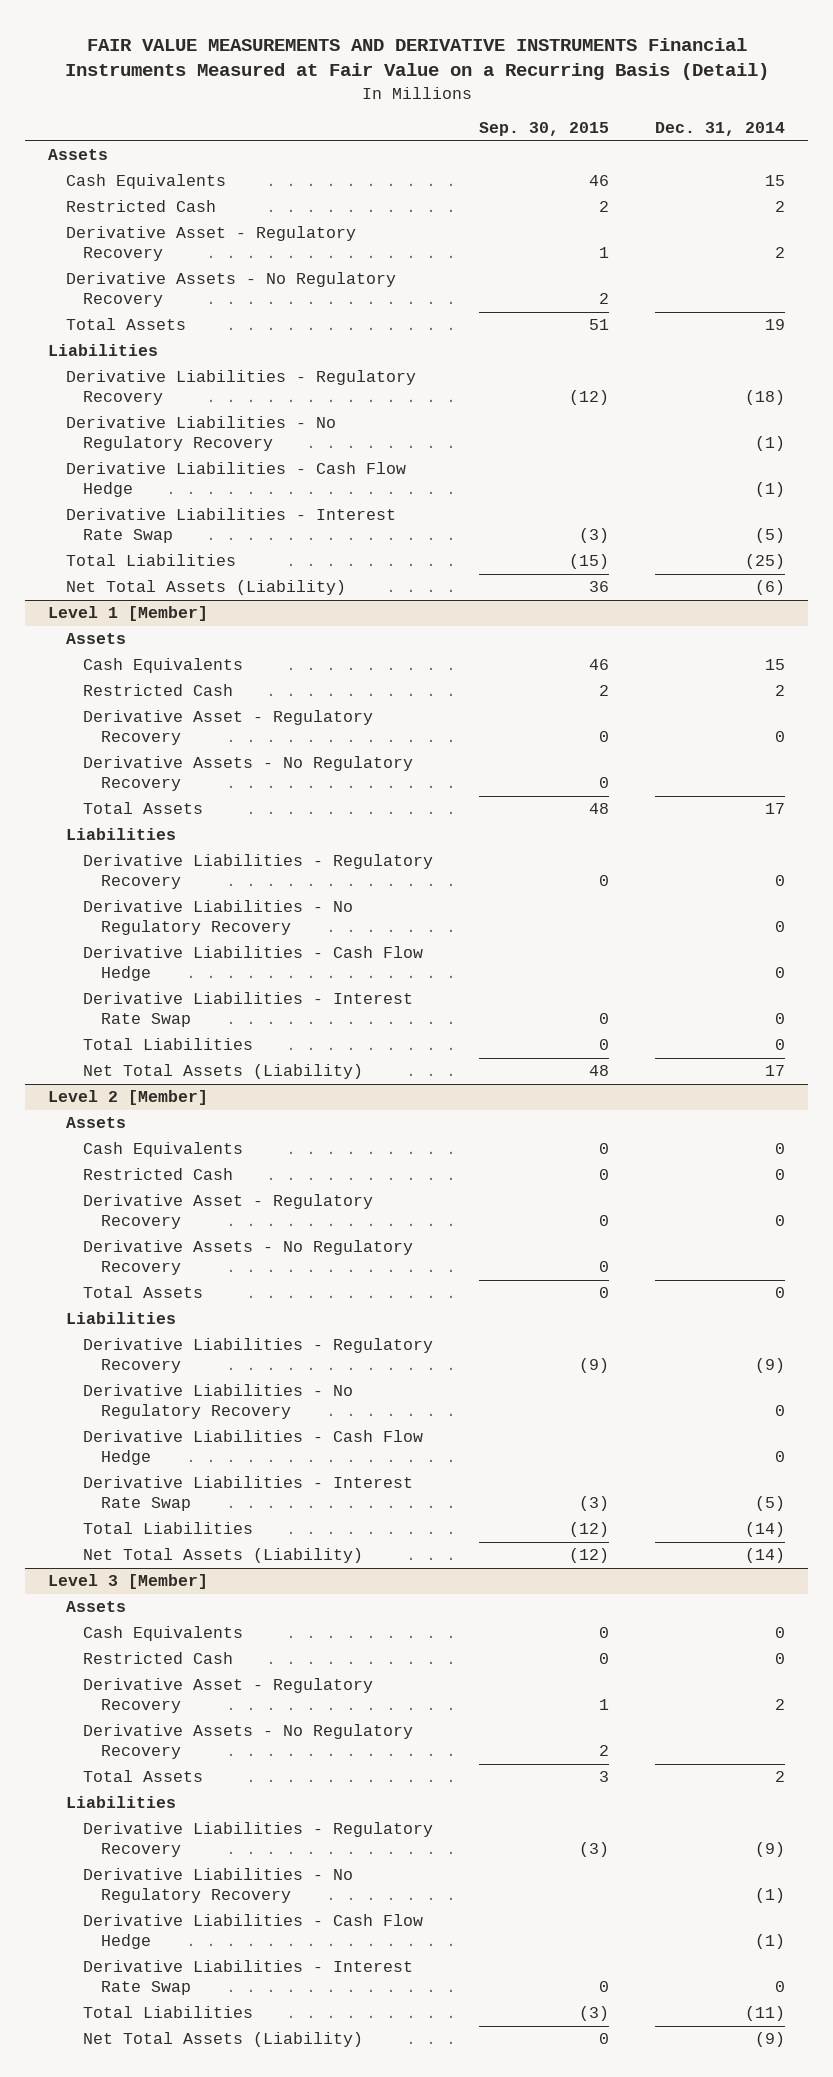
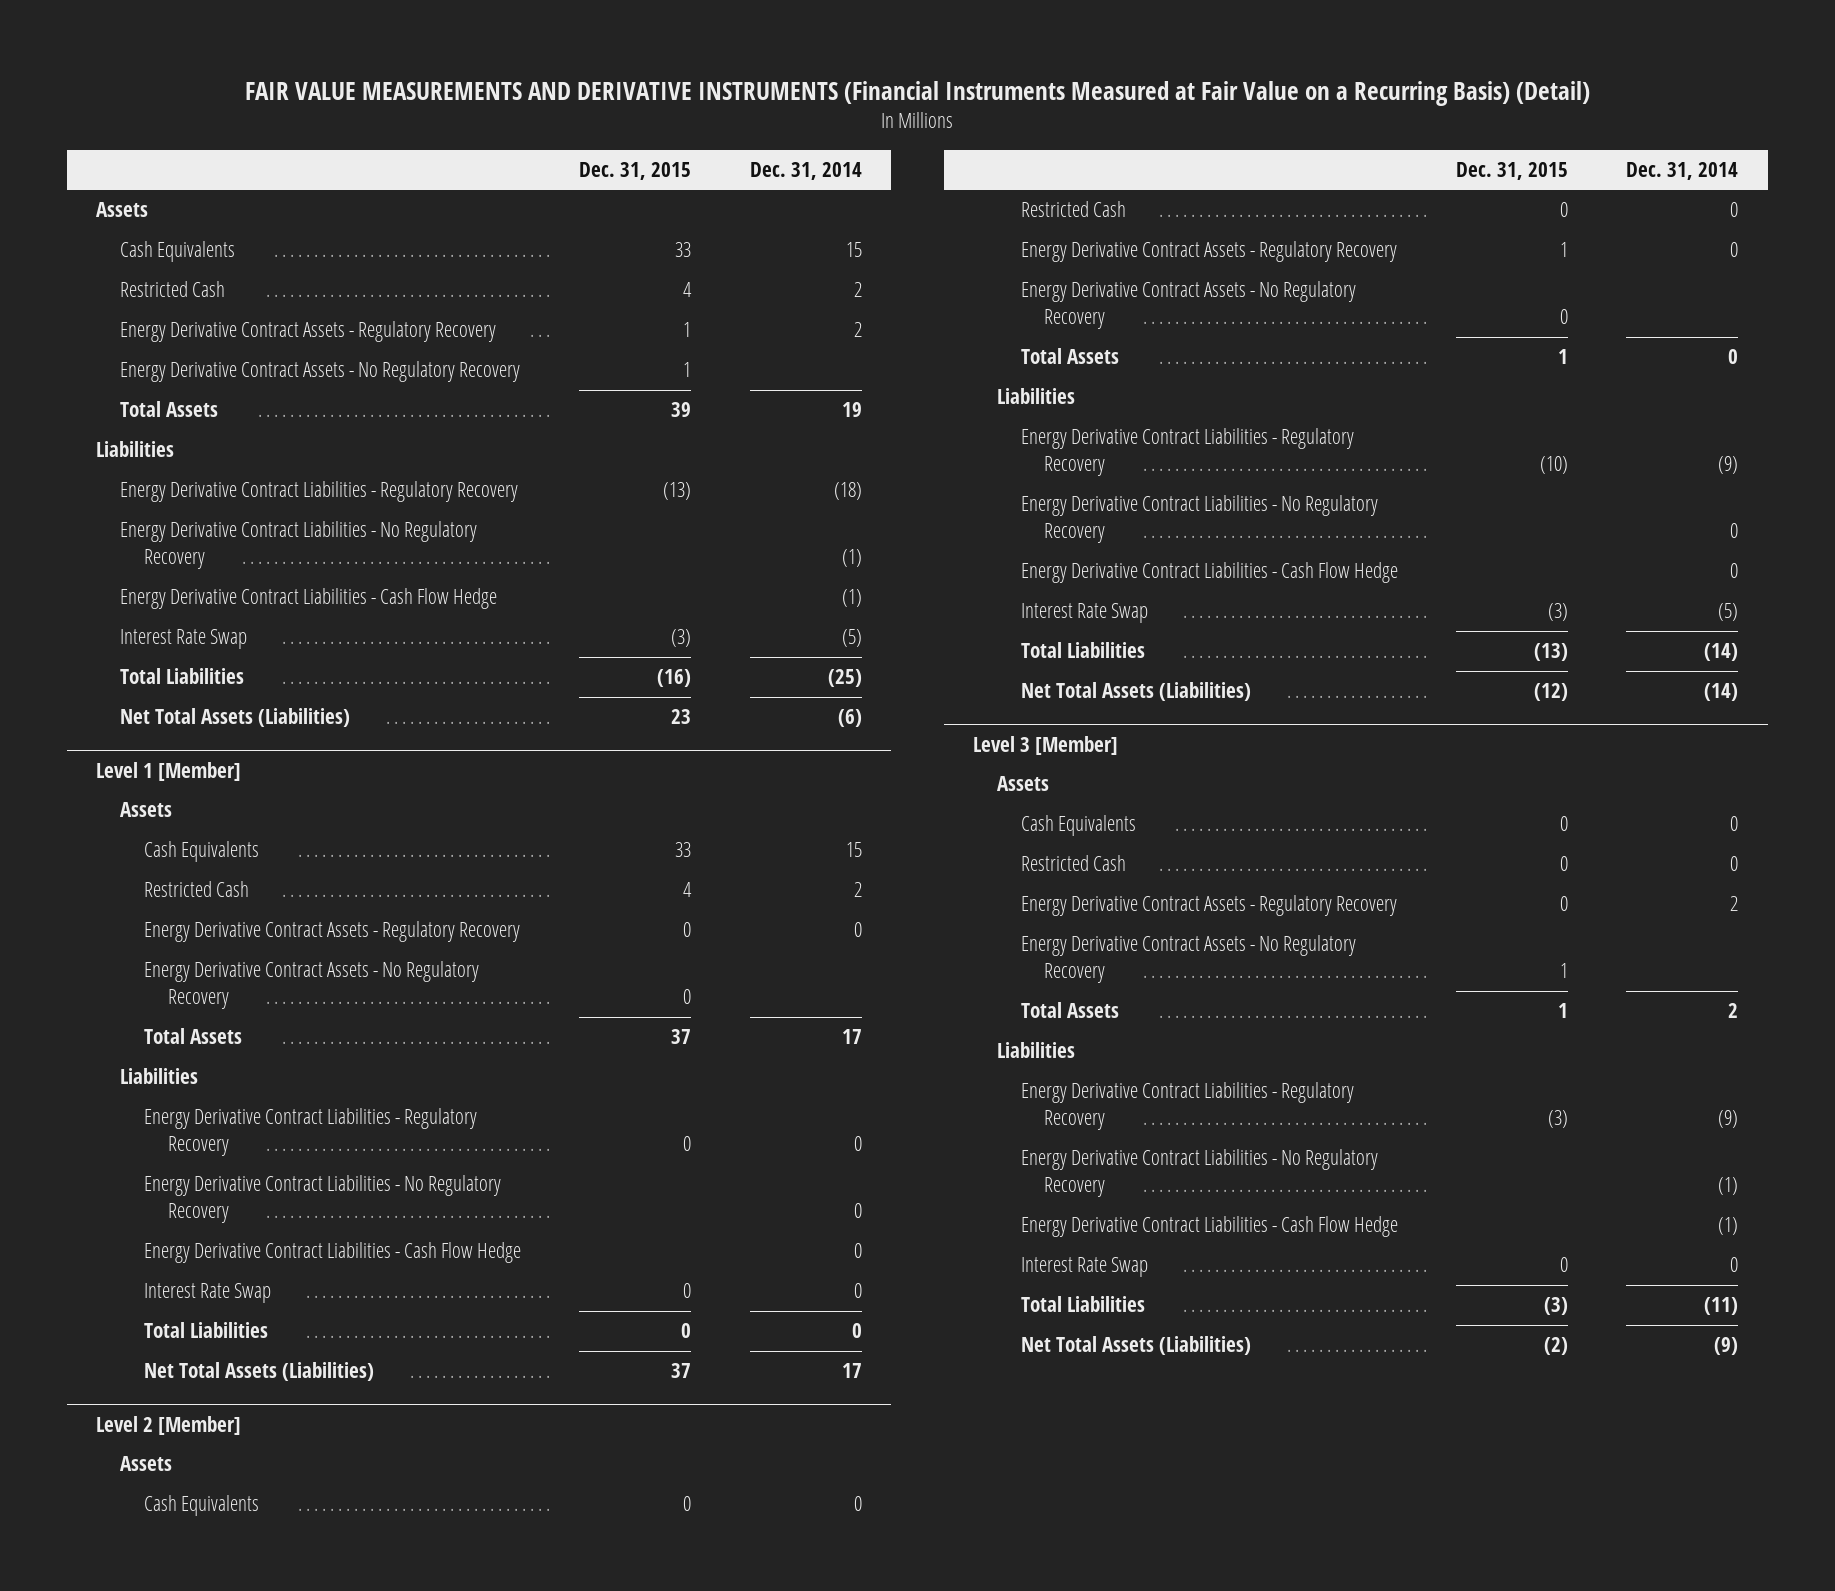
[64,37,769,81] FAIR VALUE MEASUREMENTS AND DERIVATIVE INSTRUMENTS Financial Instruments Measured at Fair Value on a Recurring Basis (Detail) -> [245,80,1591,106] FAIR VALUE MEASUREMENTS AND DERIVATIVE INSTRUMENTS (Financial Instruments Measured at Fair Value on a Recurring Basis) (Detail)
[479,122,610,137] Sep. 30, 2015 -> none
none -> [579,161,692,180] Dec. 31, 2015
[65,226,356,262] Derivative Asset - Regulatory Recovery -> [120,321,497,343] Energy Derivative Contract Assets - Regulatory Recovery
[65,272,396,308] Derivative Assets - No Regulatory Recovery -> [120,361,521,383] Energy Derivative Contract Assets - No Regulatory Recovery
[65,370,416,406] Derivative Liabilities - Regulatory Recovery -> [120,481,519,503] Energy Derivative Contract Liabilities - Regulatory Recovery
[65,416,336,452] Derivative Liabilities - No Regulatory Recovery -> [120,521,478,570] Energy Derivative Contract Liabilities - No Regulatory Recovery
[65,462,406,498] Derivative Liabilities - Cash Flow Hedge -> [120,588,498,610] Energy Derivative Contract Liabilities - Cash Flow Hedge
[65,508,396,544] Derivative Liabilities - Interest Rate Swap -> [120,629,248,650] Interest Rate Swap
[65,580,346,596] Net Total Assets (Liability) -> [120,708,351,728] Net Total Assets (Liabilities)
[83,710,374,746] Derivative Asset - Regulatory Recovery -> [143,921,520,943] Energy Derivative Contract Assets - Regulatory Recovery
[83,756,414,792] Derivative Assets - No Regulatory Recovery -> [143,961,479,1010] Energy Derivative Contract Assets - No Regulatory Recovery
[83,854,434,890] Derivative Liabilities - Regulatory Recovery -> [143,1108,477,1157] Energy Derivative Contract Liabilities - Regulatory Recovery
[83,900,354,936] Derivative Liabilities - No Regulatory Recovery -> [143,1175,501,1224] Energy Derivative Contract Liabilities - No Regulatory Recovery
[83,946,424,982] Derivative Liabilities - Cash Flow Hedge -> [143,1242,521,1264] Energy Derivative Contract Liabilities - Cash Flow Hedge
[83,992,414,1028] Derivative Liabilities - Interest Rate Swap -> [143,1283,271,1304] Interest Rate Swap
[83,1064,364,1080] Net Total Assets (Liability) -> [143,1362,374,1382] Net Total Assets (Liabilities)
[83,1194,374,1230] Derivative Asset - Regulatory Recovery -> [1020,241,1397,263] Energy Derivative Contract Assets - Regulatory Recovery
[83,1240,414,1276] Derivative Assets - No Regulatory Recovery -> [1020,281,1356,330] Energy Derivative Contract Assets - No Regulatory Recovery
[83,1338,434,1374] Derivative Liabilities - Regulatory Recovery -> [1020,428,1354,477] Energy Derivative Contract Liabilities - Regulatory Recovery
[83,1384,354,1420] Derivative Liabilities - No Regulatory Recovery -> [1020,495,1378,544] Energy Derivative Contract Liabilities - No Regulatory Recovery
[83,1430,424,1466] Derivative Liabilities - Cash Flow Hedge -> [1020,562,1398,584] Energy Derivative Contract Liabilities - Cash Flow Hedge
[83,1476,414,1512] Derivative Liabilities - Interest Rate Swap -> [1020,603,1148,624] Interest Rate Swap
[83,1548,364,1564] Net Total Assets (Liability) -> [1020,682,1251,702] Net Total Assets (Liabilities)
[83,1678,374,1714] Derivative Asset - Regulatory Recovery -> [1020,895,1397,917] Energy Derivative Contract Assets - Regulatory Recovery
[83,1724,414,1760] Derivative Assets - No Regulatory Recovery -> [1020,935,1356,984] Energy Derivative Contract Assets - No Regulatory Recovery
[83,1822,434,1858] Derivative Liabilities - Regulatory Recovery -> [1020,1082,1354,1131] Energy Derivative Contract Liabilities - Regulatory Recovery
[83,1868,354,1904] Derivative Liabilities - No Regulatory Recovery -> [1020,1149,1378,1198] Energy Derivative Contract Liabilities - No Regulatory Recovery
[83,1914,424,1950] Derivative Liabilities - Cash Flow Hedge -> [1020,1216,1398,1238] Energy Derivative Contract Liabilities - Cash Flow Hedge
[83,1960,414,1996] Derivative Liabilities - Interest Rate Swap -> [1020,1257,1148,1278] Interest Rate Swap
[83,2032,364,2048] Net Total Assets (Liability) -> [1020,1336,1251,1356] Net Total Assets (Liabilities)

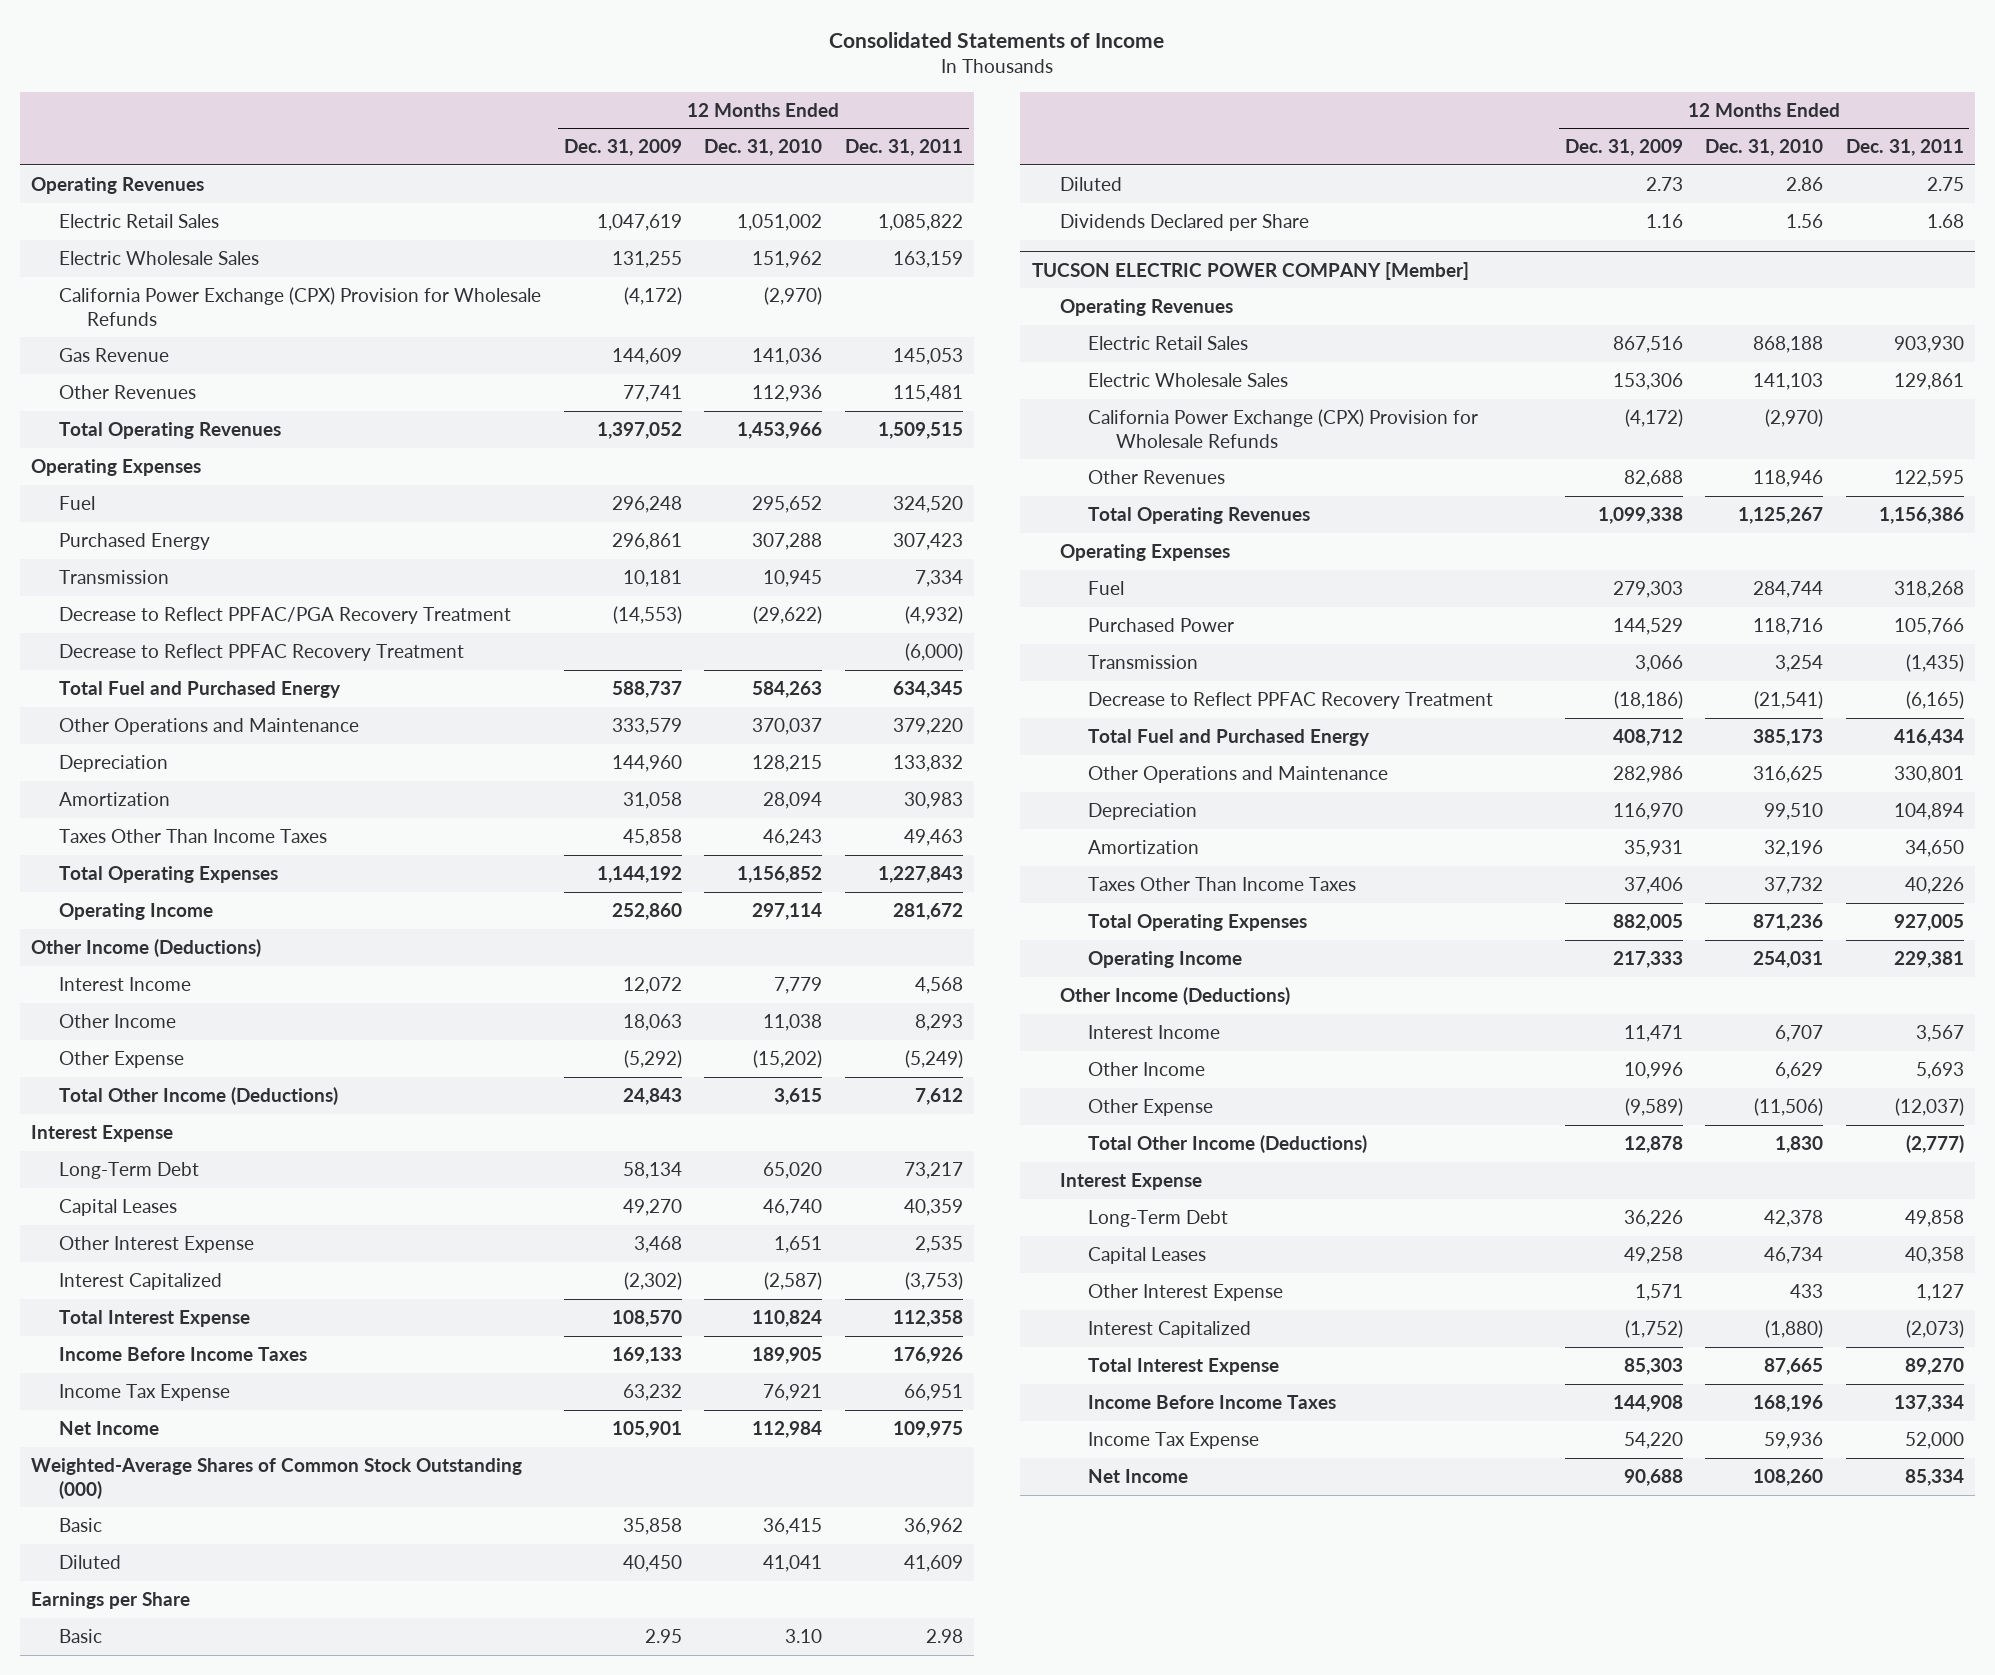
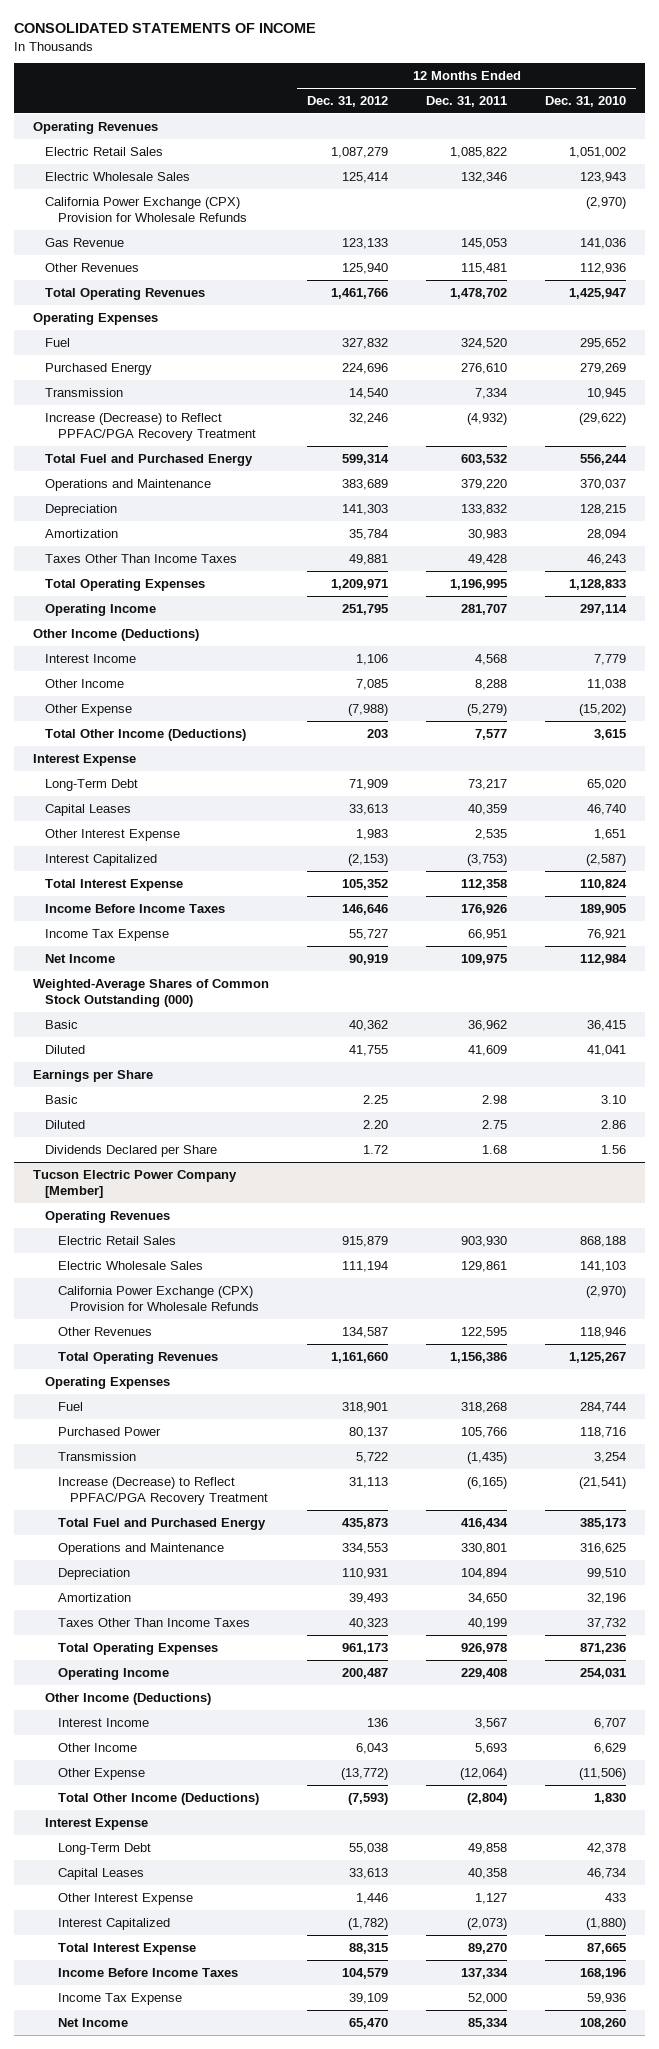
[829,32,1165,49] Consolidated Statements of Income -> [13,23,316,34] CONSOLIDATED STATEMENTS OF INCOME
[563,139,682,157] Dec. 31, 2009 -> none
none -> [306,95,388,107] Dec. 31, 2012
[752,250,823,268] 151,962 -> [580,171,627,183] 123,943
[893,250,964,268] 163,159 -> [461,171,508,183] 132,346
[737,421,823,439] 1,453,966 -> [569,287,627,299] 1,425,947
[878,421,964,439] 1,509,515 -> [450,287,508,299] 1,478,702
[752,532,823,550] 307,288 -> [580,362,627,374] 279,269
[893,532,964,550] 307,423 -> [461,362,508,374] 276,610
[59,643,465,661] Decrease to Reflect PPFAC Recovery Treatment -> none
[59,606,512,624] Decrease to Reflect PPFAC/PGA Recovery Treatment -> [45,412,256,441] Increase (Decrease) to Reflect PPFAC/PGA Recovery Treatment
[752,680,823,698] 584,263 -> [580,453,628,465] 556,244
[893,680,964,698] 634,345 -> [461,453,508,465] 603,532
[59,717,360,735] Other Operations and Maintenance -> [45,478,212,491] Operations and Maintenance
[904,828,964,846] 49,463 -> [468,553,508,565] 49,428
[737,865,823,883] 1,156,852 -> [569,578,627,590] 1,128,833
[878,865,964,883] 1,227,843 -> [450,578,508,590] 1,196,995
[893,902,964,920] 281,672 -> [461,603,508,615] 281,707
[915,1013,964,1031] 8,293 -> [475,678,508,690] 8,288
[905,1049,964,1068] (5,249) -> [467,703,508,716] (5,279)
[915,1087,964,1105] 7,612 -> [475,728,508,740] 7,577
[1031,261,1469,280] TUCSON ELECTRIC POWER COMPANY [Member] -> [32,1169,237,1198] Tucson Electric Power Company [Member]
[1088,691,1494,709] Decrease to Reflect PPFAC Recovery Treatment -> [57,1476,269,1505] Increase (Decrease) to Reflect PPFAC/PGA Recovery Treatment
[1088,765,1389,783] Other Operations and Maintenance -> [57,1542,224,1555] Operations and Maintenance
[1904,876,1964,894] 40,226 -> [468,1617,508,1629] 40,199
[1893,913,1964,931] 927,005 -> [461,1642,508,1654] 926,978
[1893,950,1964,968] 229,381 -> [461,1667,508,1679] 229,408
[1894,1097,1964,1116] (12,037) -> [460,1767,508,1780] (12,064)
[1905,1134,1964,1153] (2,777) -> [467,1792,508,1805] (2,804)

